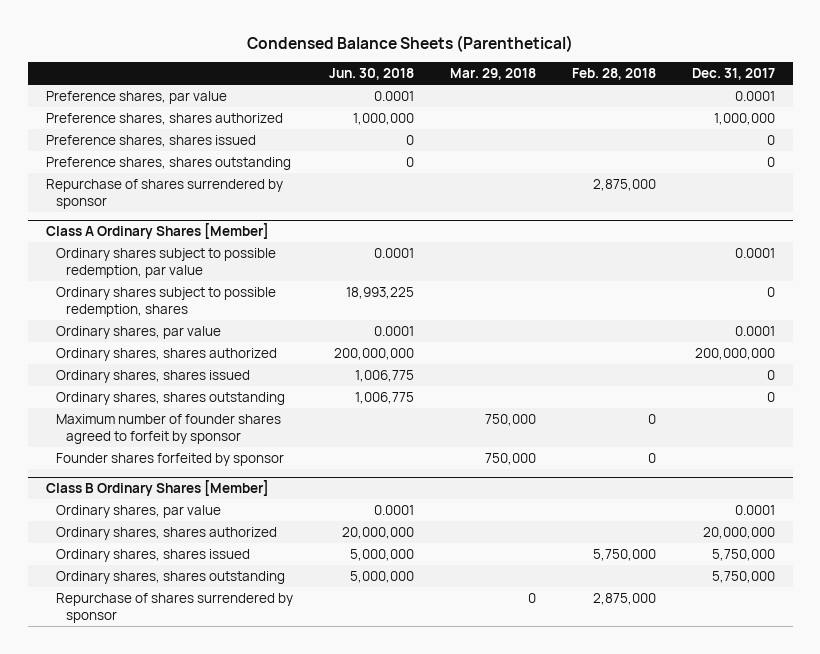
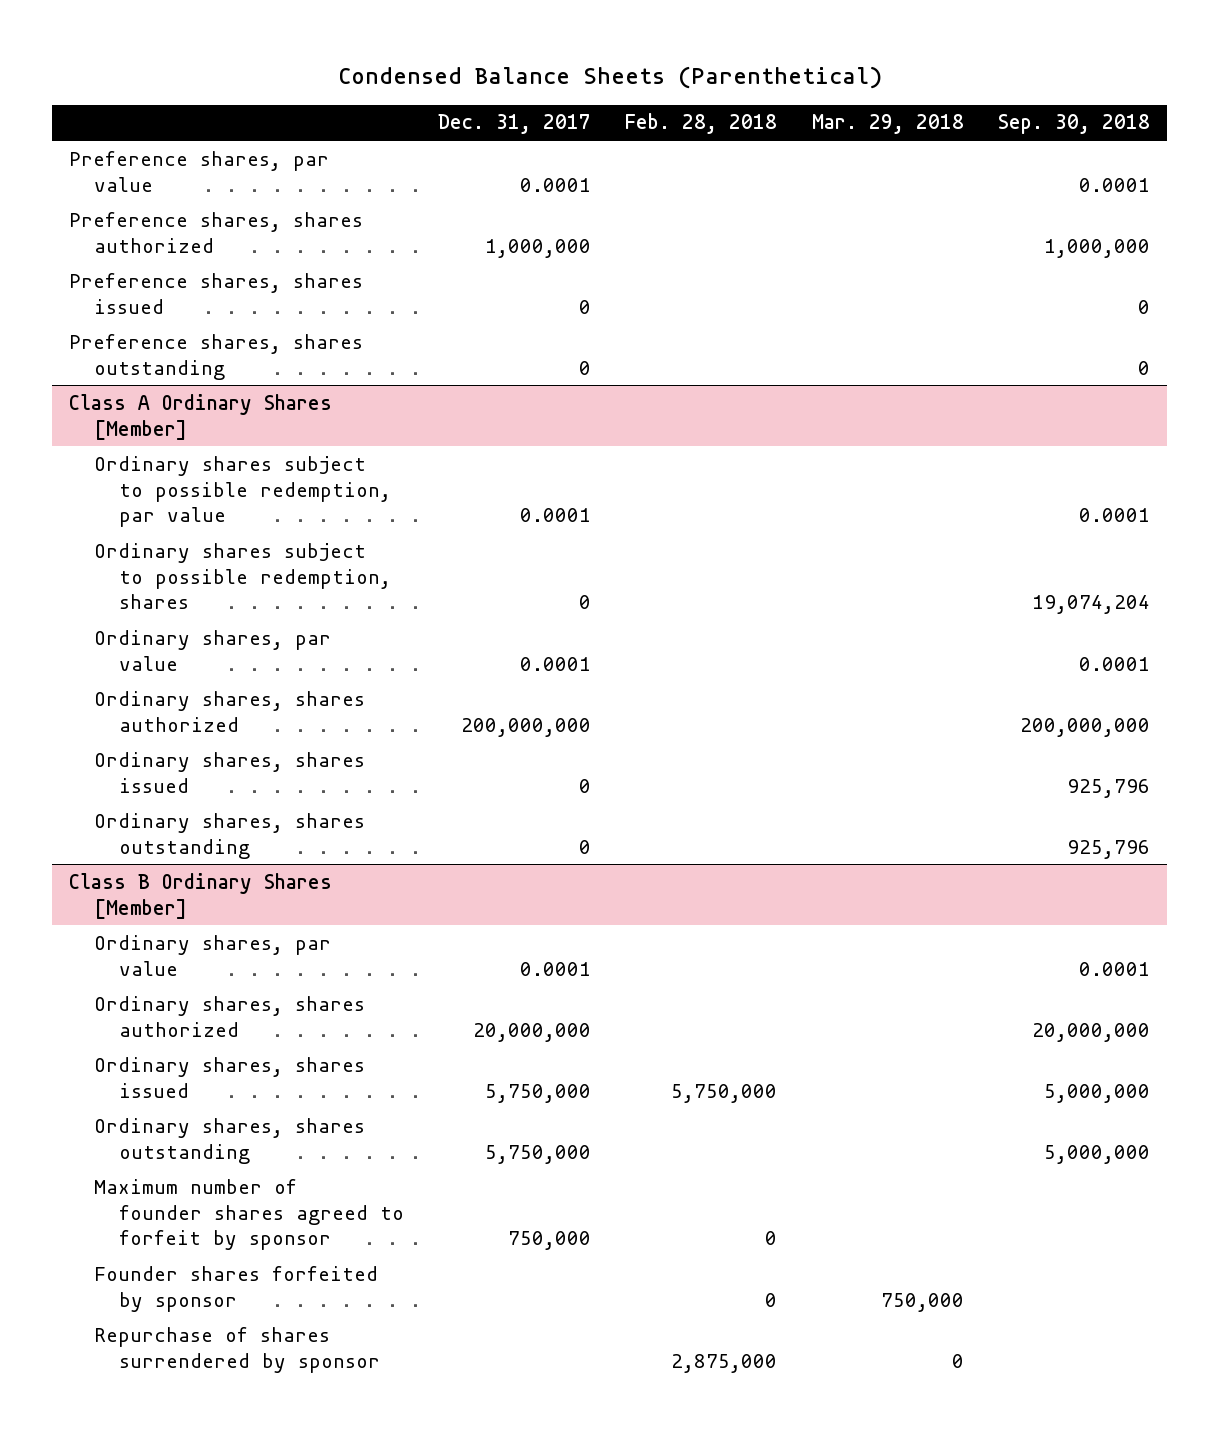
[328,68,414,81] Jun. 30, 2018 -> none
none -> [998,114,1151,135] Sep. 30, 2018
[45,179,283,209] Repurchase of shares surrendered by sponsor -> none
[56,414,282,444] Maximum number of founder shares agreed to forfeit by sponsor -> none
[56,453,285,467] Founder shares forfeited by sponsor -> none
none -> [94,1178,404,1251] Maximum number of founder shares agreed to forfeit by sponsor
none -> [94,1265,379,1312] Founder shares forfeited by sponsor

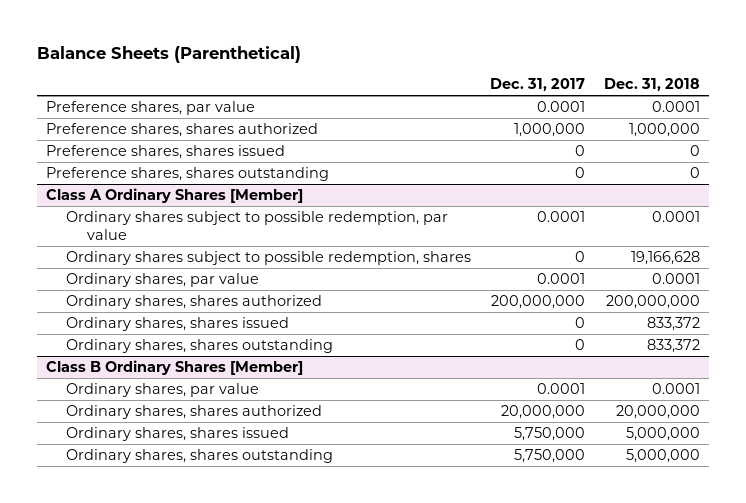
[337,65,882,89] Condensed Balance Sheets (Parenthetical) -> [36,45,301,63] Balance Sheets (Parenthetical)
[625,113,778,135] Feb. 28, 2018 -> none
[811,114,964,135] Mar. 29, 2018 -> none
[998,114,1151,135] Sep. 30, 2018 -> none
none -> [604,78,701,92] Dec. 31, 2018
[94,1178,404,1251] Maximum number of founder shares agreed to forfeit by sponsor -> none
[94,1265,379,1312] Founder shares forfeited by sponsor -> none
[94,1326,380,1373] Repurchase of shares surrendered by sponsor -> none

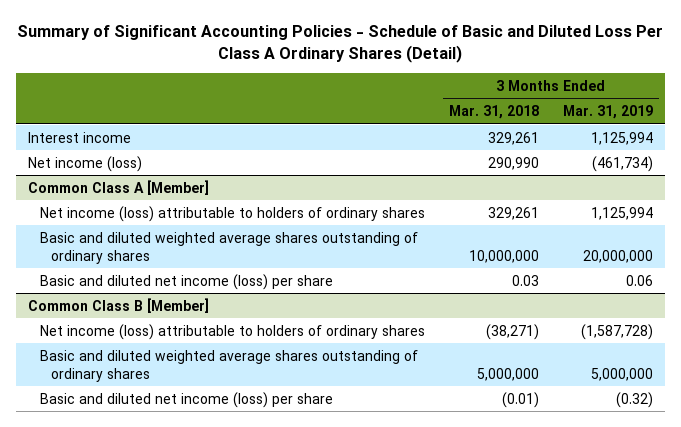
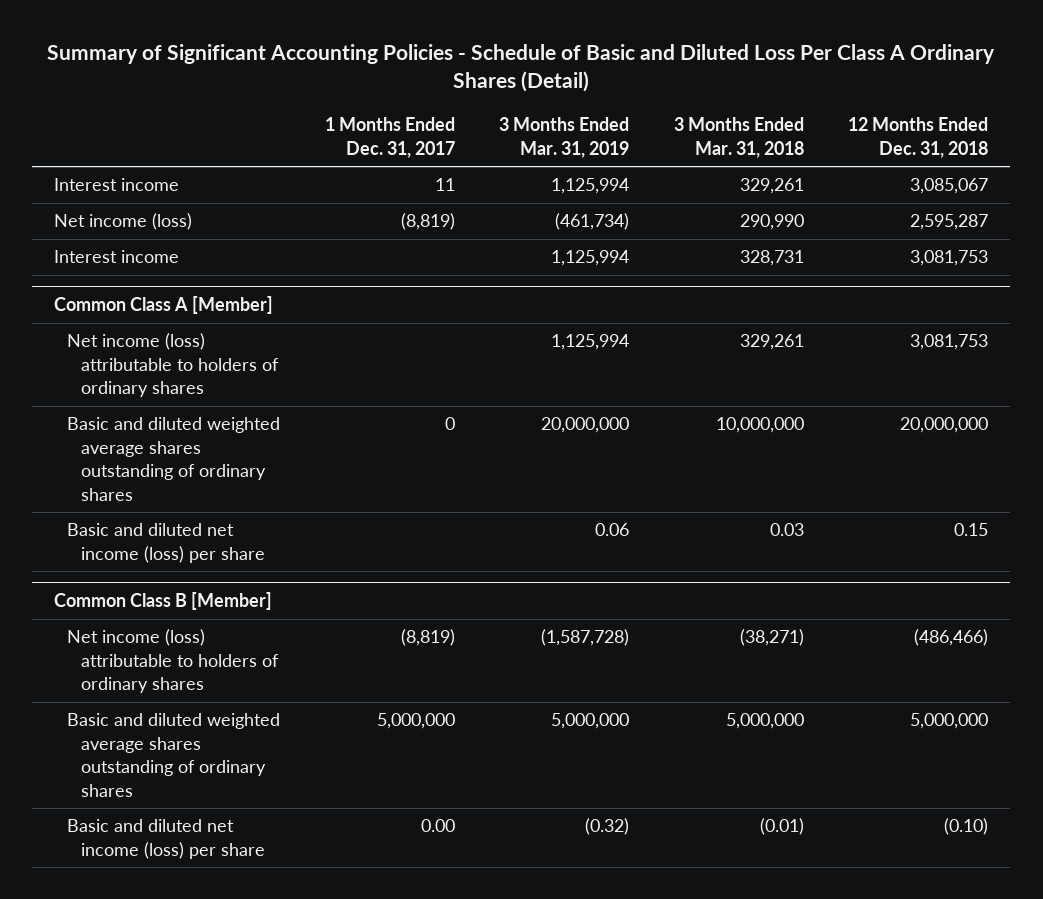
none -> [324,117,455,158] 1 Months Ended Dec. 31, 2017
none -> [848,117,989,158] 12 Months Ended Dec. 31, 2018
none -> [54,250,180,264] Interest income

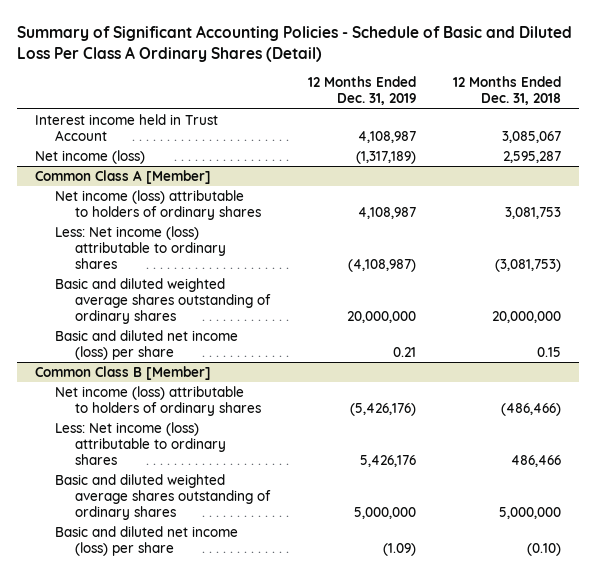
[324,117,455,158] 1 Months Ended Dec. 31, 2017 -> none
[499,117,630,158] 3 Months Ended Mar. 31, 2019 -> none
[673,117,804,158] 3 Months Ended Mar. 31, 2018 -> none
none -> [307,76,416,106] 12 Months Ended Dec. 31, 2019
[54,178,180,192] Interest income -> [35,113,219,141] Interest income held in Trust Account
[54,250,180,264] Interest income -> none
none -> [55,225,227,270] Less: Net income (loss) attributable to ordinary shares
none -> [55,421,227,466] Less: Net income (loss) attributable to ordinary shares

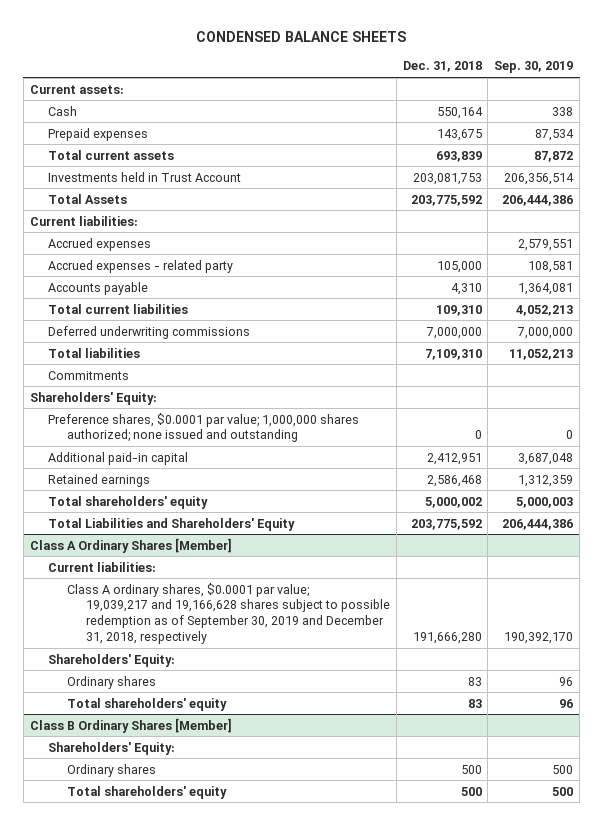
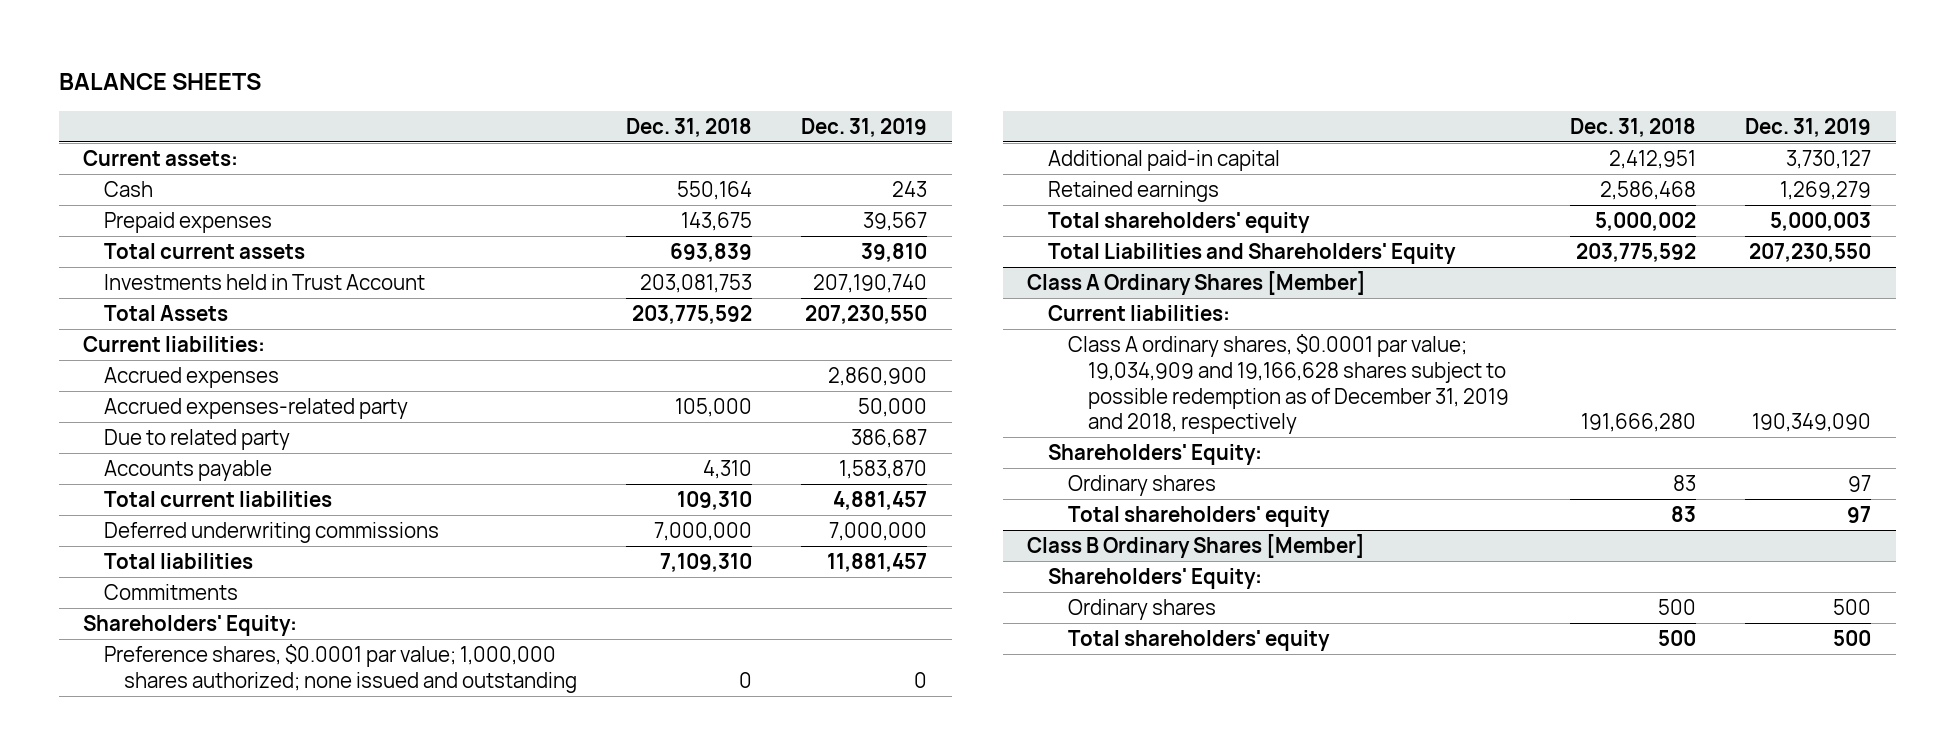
[196,31,407,43] CONDENSED BALANCE SHEETS -> [58,73,261,91] BALANCE SHEETS
[494,61,574,74] Sep. 30, 2019 -> none
none -> [801,117,928,137] Dec. 31, 2019
[48,259,234,273] Accrued expenses - related party -> [103,397,408,419] Accrued expenses-related party
none -> [103,428,290,450] Due to related party
[67,582,391,644] Class A ordinary shares, $0.0001 par value; 19,039,217 and 19,166,628 shares subject to possible redemption as of September 30, 2019 and December 31, 2018, respectively -> [1068,333,1510,435] Class A ordinary shares, $0.0001 par value; 19,034,909 and 19,166,628 shares subject to possible redemption as of December 31, 2019 and 2018, respectively

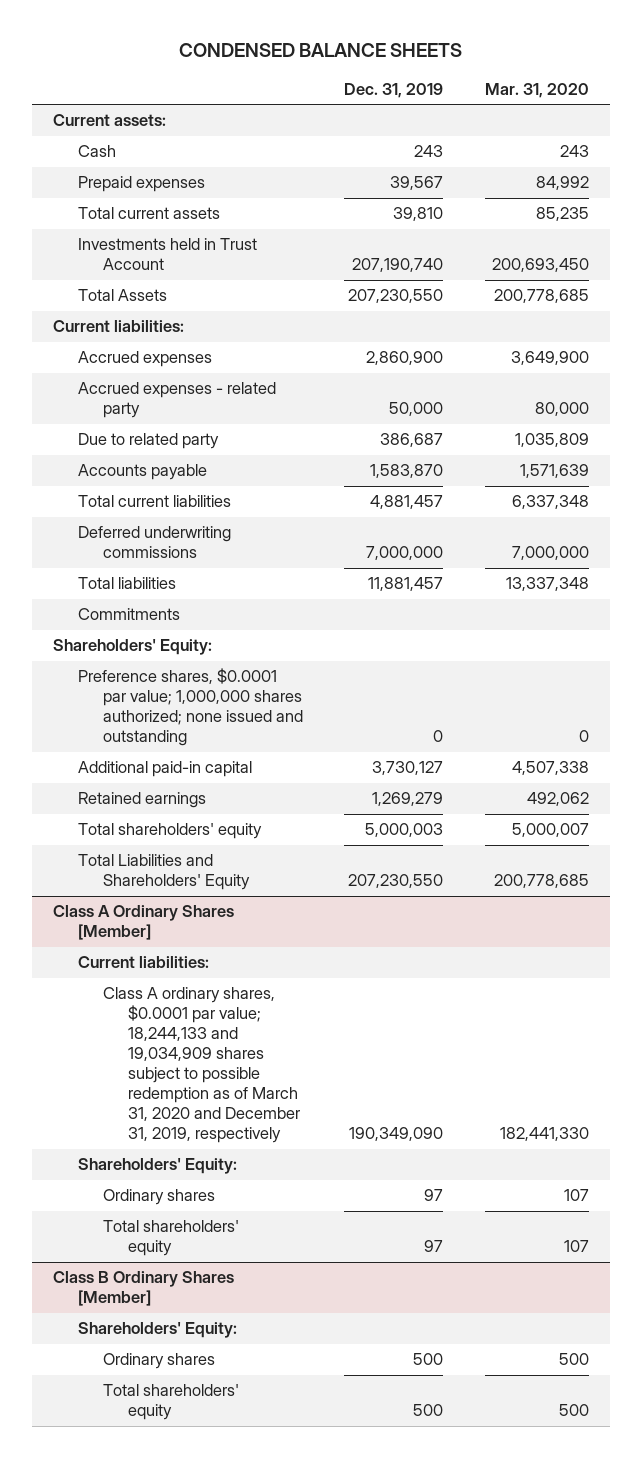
[58,73,261,91] BALANCE SHEETS -> [178,43,462,58] CONDENSED BALANCE SHEETS
[626,117,753,137] Dec. 31, 2018 -> none
none -> [484,82,589,98] Mar. 31, 2020
[103,397,408,419] Accrued expenses-related party -> [77,382,276,419] Accrued expenses - related party
[1068,333,1510,435] Class A ordinary shares, $0.0001 par value; 19,034,909 and 19,166,628 shares subject to possible redemption as of December 31, 2019 and 2018, respectively -> [102,987,300,1144] Class A ordinary shares, $0.0001 par value; 18,244,133 and 19,034,909 shares subject to possible redemption as of March 31, 2020 and December 31, 2019, respectively

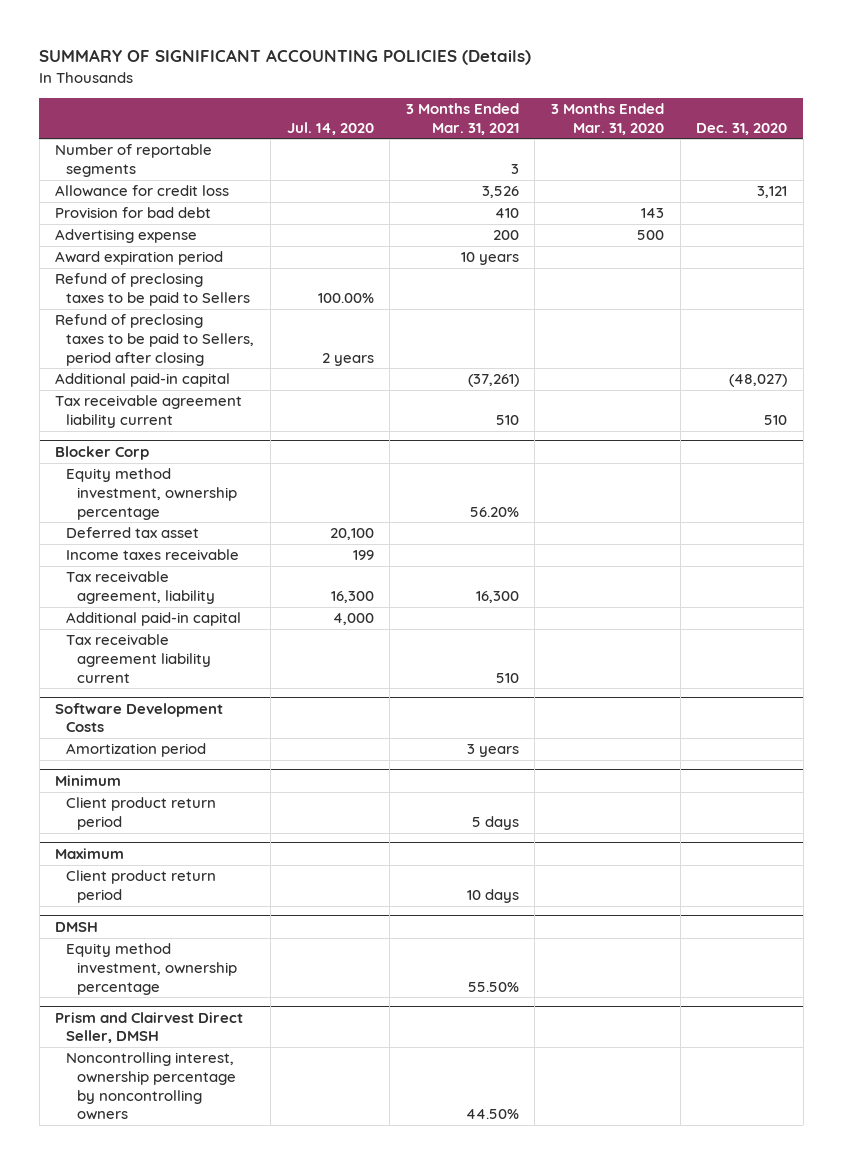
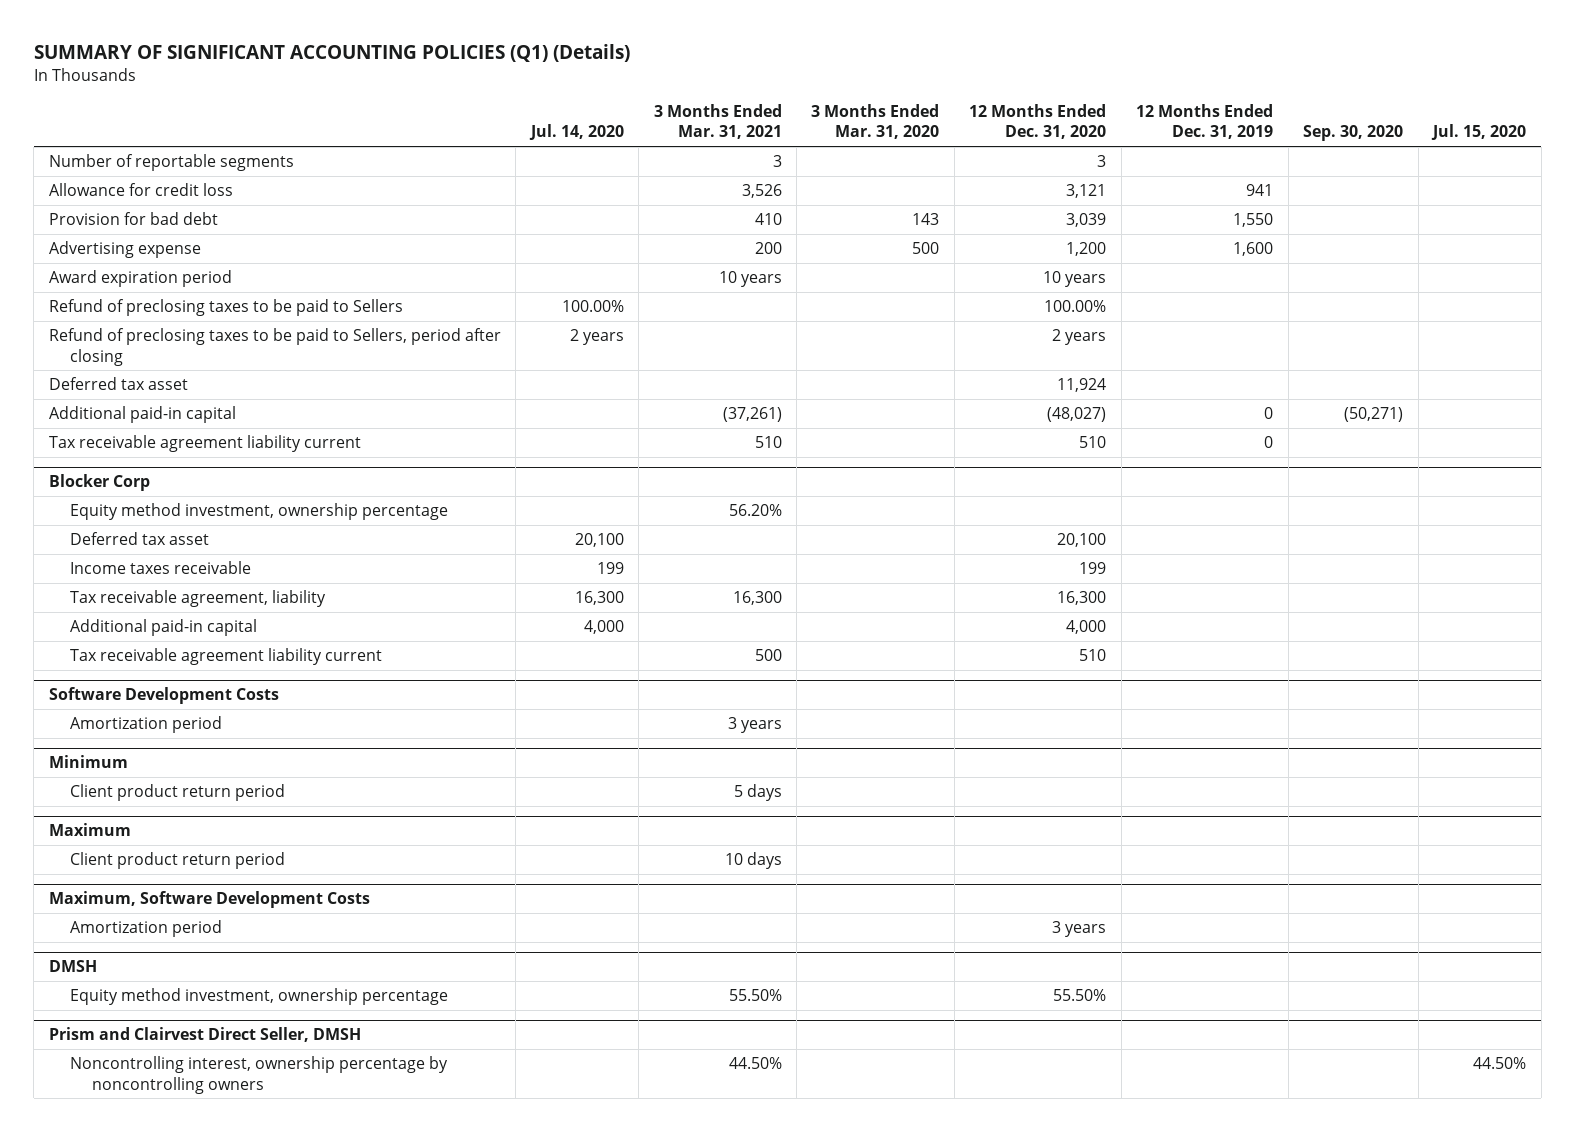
[39,49,532,66] SUMMARY OF SIGNIFICANT ACCOUNTING POLICIES (Details) -> [33,43,630,62] SUMMARY OF SIGNIFICANT ACCOUNTING POLICIES (Q1) (Details)
[696,122,788,135] Dec. 31, 2020 -> none
none -> [969,103,1107,140] 12 Months Ended Dec. 31, 2020
none -> [1136,103,1274,140] 12 Months Ended Dec. 31, 2019
none -> [1303,125,1404,142] Sep. 30, 2020
none -> [1431,124,1527,141] Jul. 15, 2020
none -> [48,377,188,391] Deferred tax asset
[495,672,519,683] 510 -> [754,649,782,662] 500
none -> [48,891,370,909] Maximum, Software Development Costs
none -> [70,920,223,938] Amortization period

